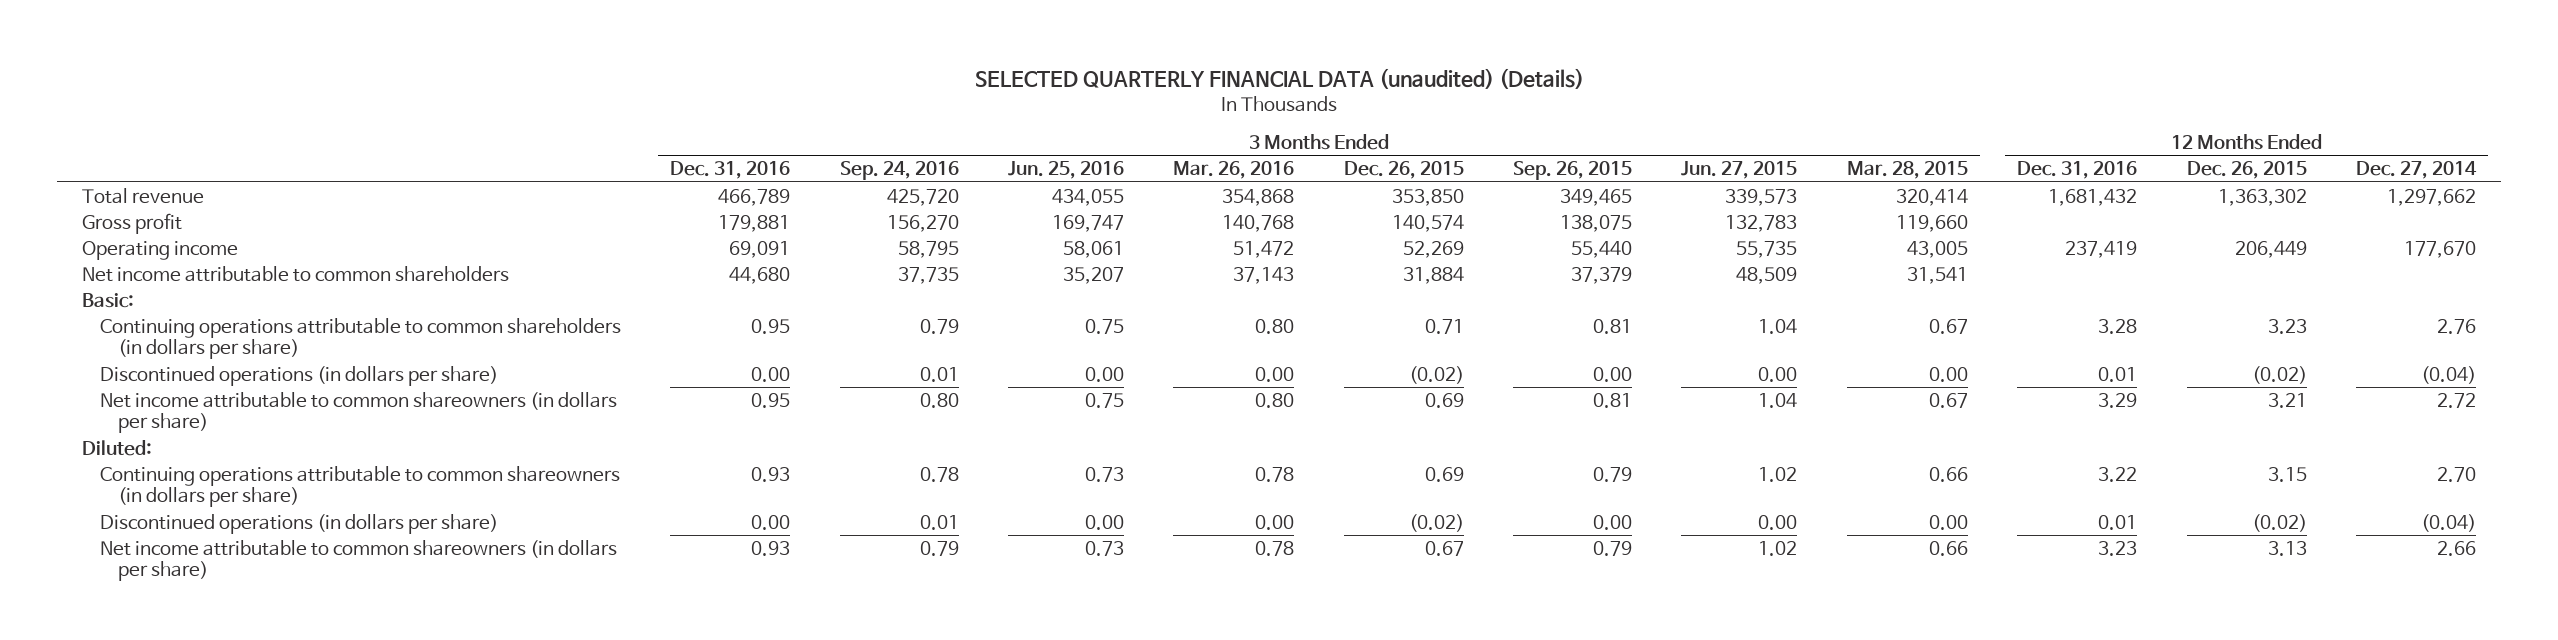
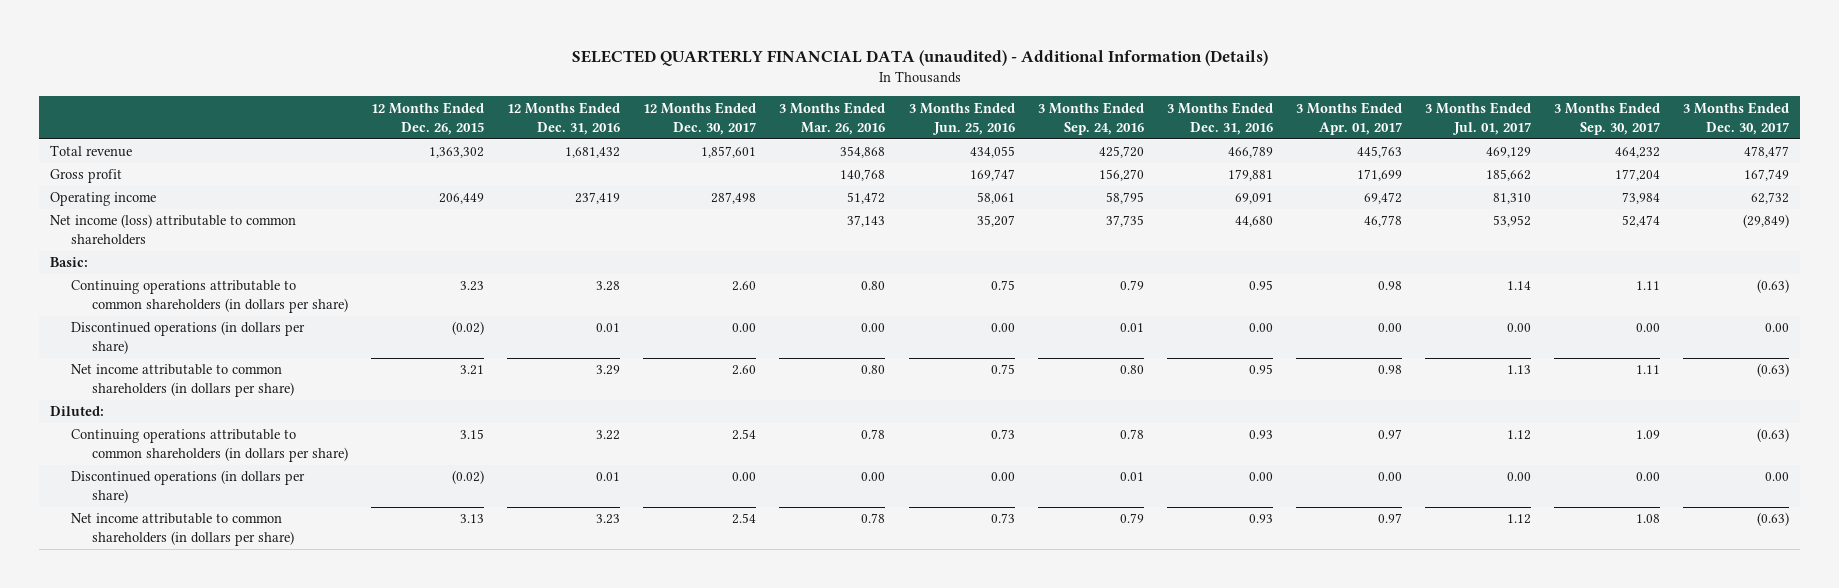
[974,67,1584,89] SELECTED QUARTERLY FINANCIAL DATA (unaudited) (Details) -> [571,49,1268,66] SELECTED QUARTERLY FINANCIAL DATA (unaudited) - Additional Information (Details)
[1343,161,1464,180] Dec. 26, 2015 -> none
[1513,161,1633,181] Sep. 26, 2015 -> none
[1681,161,1798,180] Jun. 27, 2015 -> none
[1846,161,1968,180] Mar. 28, 2015 -> none
[2355,161,2477,180] Dec. 27, 2014 -> none
none -> [643,101,757,135] 12 Months Ended Dec. 30, 2017
none -> [1295,101,1402,135] 3 Months Ended Apr. 01, 2017
none -> [1424,101,1531,135] 3 Months Ended Jul. 01, 2017
none -> [1553,101,1660,135] 3 Months Ended Sep. 30, 2017
none -> [1682,101,1789,135] 3 Months Ended Dec. 30, 2017
[82,265,510,282] Net income attributable to common shareholders -> [50,214,297,246] Net income (loss) attributable to common shareholders
[100,391,618,434] Net income attributable to common shareowners (in dollars per share) -> [71,364,295,398] Net income attributable to common shareholders (in dollars per share)
[100,465,621,508] Continuing operations attributable to common shareowners (in dollars per share) -> [71,429,349,463] Continuing operations attributable to common shareholders (in dollars per share)
[100,539,618,582] Net income attributable to common shareowners (in dollars per share) -> [71,513,295,547] Net income attributable to common shareholders (in dollars per share)

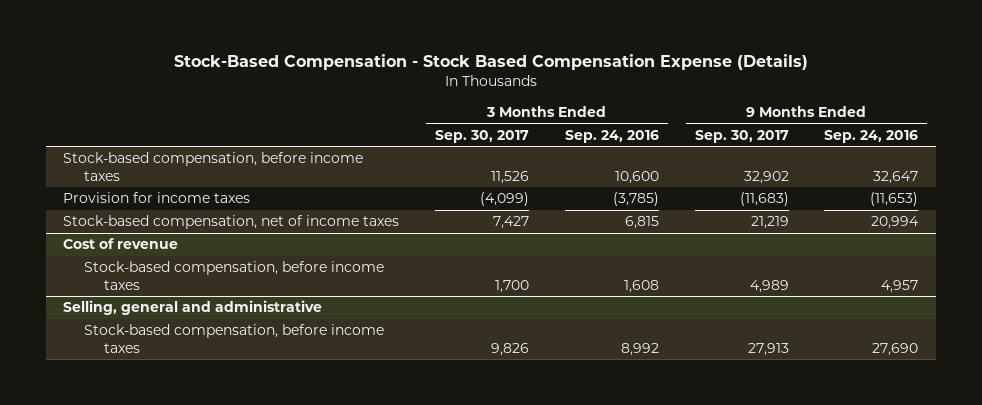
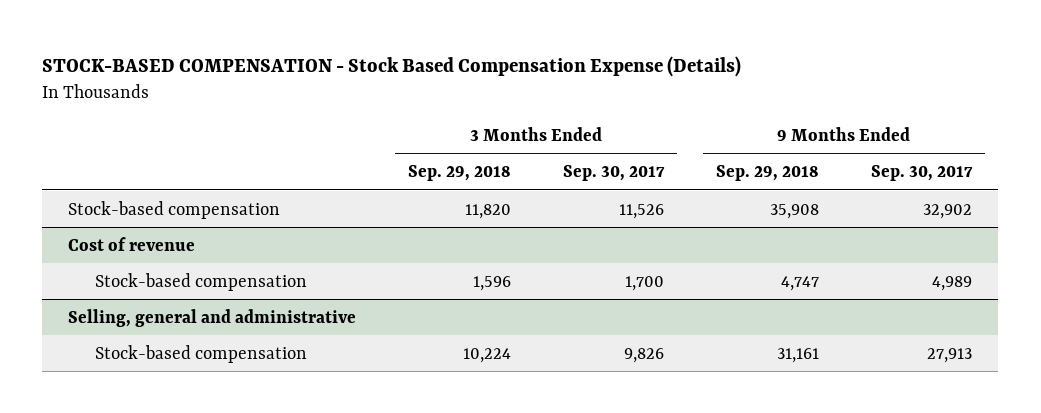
[173,54,808,71] Stock-Based Compensation - Stock Based Compensation Expense (Details) -> [42,56,742,78] STOCK-BASED COMPENSATION - Stock Based Compensation Expense (Details)
[564,129,659,143] Sep. 24, 2016 -> none
[824,129,919,143] Sep. 24, 2016 -> none
none -> [408,165,512,182] Sep. 29, 2018
none -> [716,165,820,182] Sep. 29, 2018
[63,192,251,204] Provision for income taxes -> none
[63,215,400,230] Stock-based compensation, net of income taxes -> none
[63,152,364,181] Stock-based compensation, before income taxes -> [68,200,281,219] Stock-based compensation
[83,261,384,290] Stock-based compensation, before income taxes -> [95,272,308,291] Stock-based compensation
[83,324,384,353] Stock-based compensation, before income taxes -> [95,344,308,363] Stock-based compensation

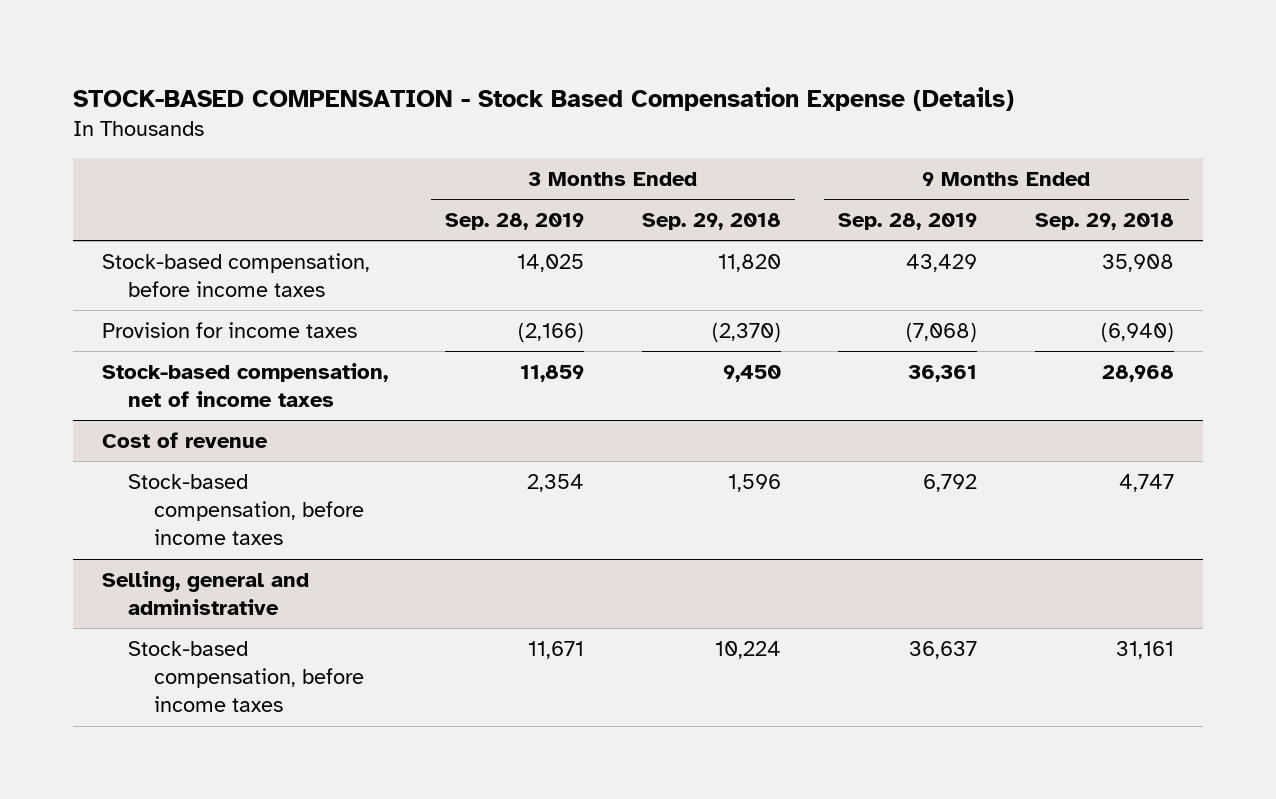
[563,165,666,182] Sep. 30, 2017 -> none
[871,165,974,182] Sep. 30, 2017 -> none
none -> [445,213,585,231] Sep. 28, 2019
none -> [838,213,978,231] Sep. 28, 2019
[68,200,281,219] Stock-based compensation -> [101,253,370,298] Stock-based compensation, before income taxes
none -> [101,322,357,339] Provision for income taxes
none -> [101,363,388,408] Stock-based compensation, net of income taxes
[95,272,308,291] Stock-based compensation -> [128,474,365,546] Stock-based compensation, before income taxes
[95,344,308,363] Stock-based compensation -> [128,641,365,713] Stock-based compensation, before income taxes

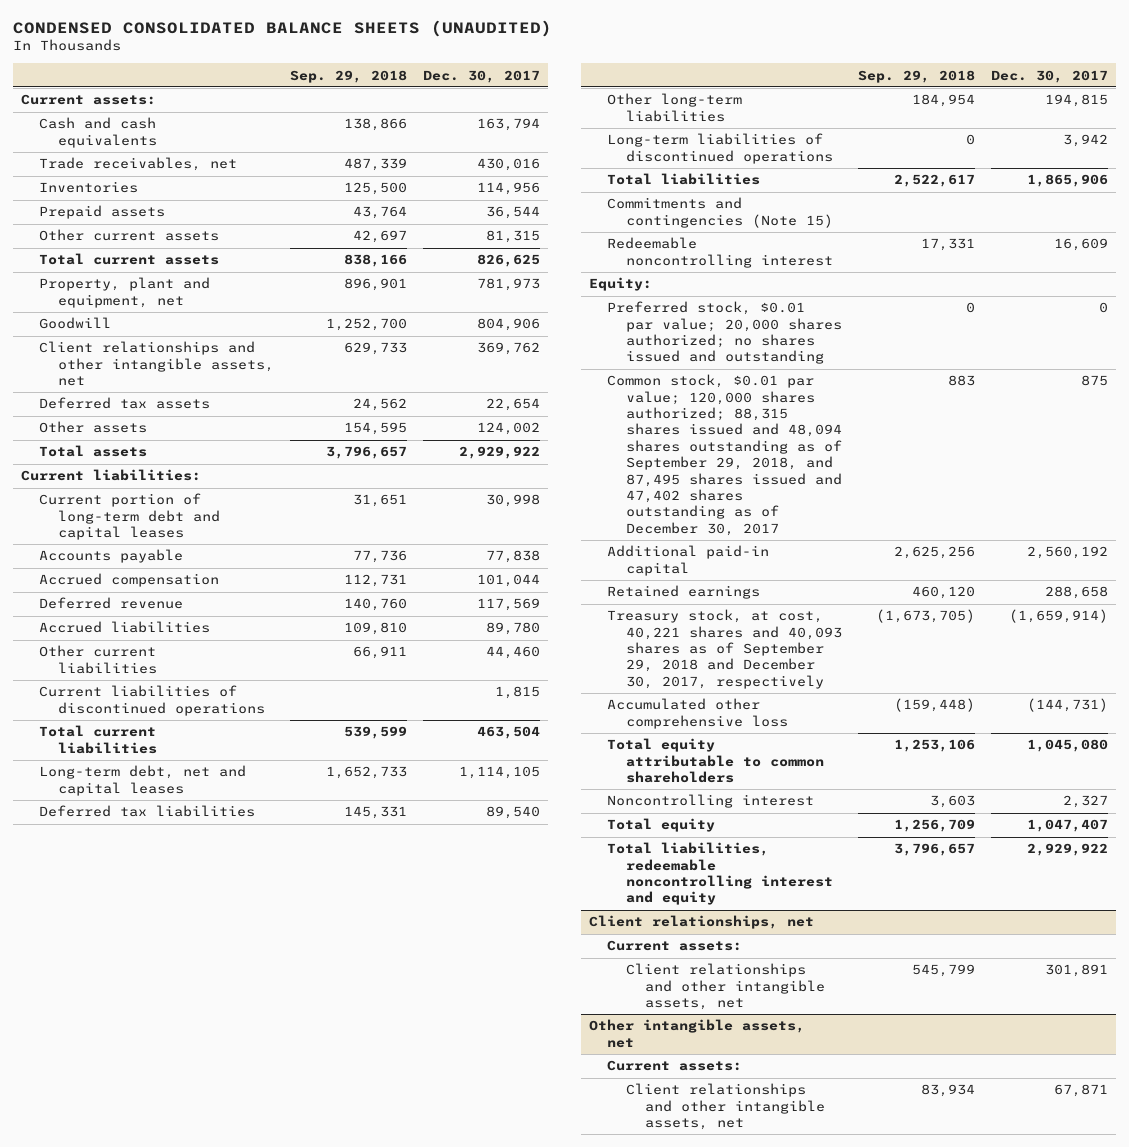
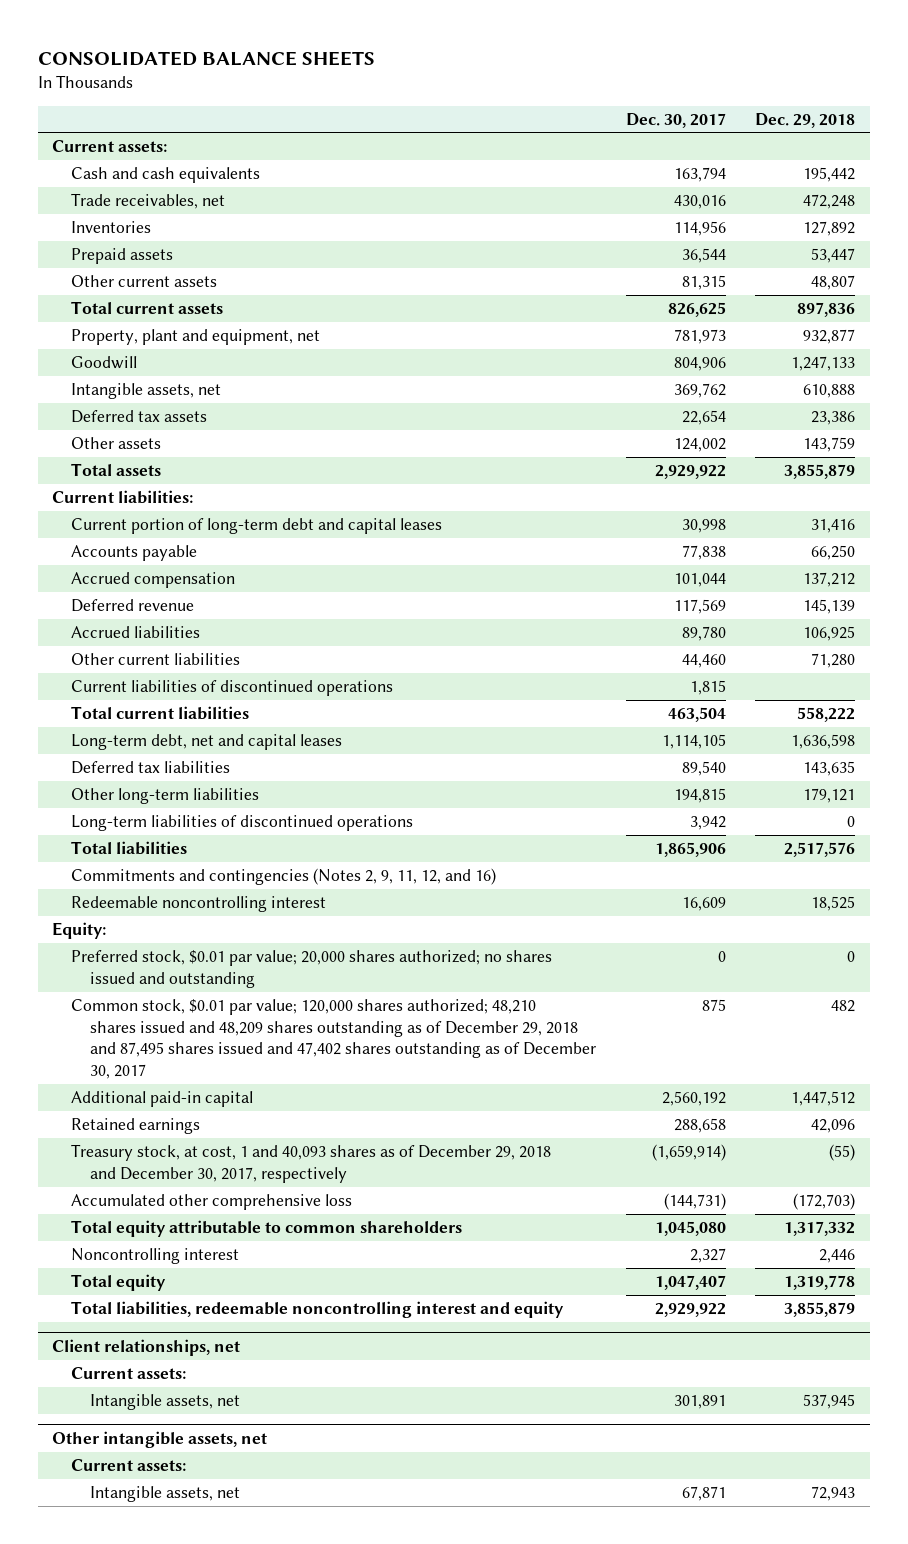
[12,19,552,37] CONDENSED CONSOLIDATED BALANCE SHEETS (UNAUDITED) -> [37,50,375,66] CONSOLIDATED BALANCE SHEETS
[290,69,408,83] Sep. 29, 2018 -> none
none -> [755,112,856,128] Dec. 29, 2018
[39,341,275,387] Client relationships and other intangible assets, net -> [71,383,222,400] Intangible assets, net
[607,197,833,228] Commitments and contingencies (Note 15) -> [71,868,497,886] Commitments and contingencies (Notes 2, 9, 11, 12, and 16)
[607,374,842,536] Common stock, $0.01 par value; 120,000 shares authorized; 88,315 shares issued and 48,094 shares outstanding as of September 29, 2018, and 87,495 shares issued and 47,402 shares outstanding as of December 30, 2017 -> [71,999,597,1080] Common stock, $0.01 par value; 120,000 shares authorized; 48,210 shares issued and 48,209 shares outstanding as of December 29, 2018 and 87,495 shares issued and 47,402 shares outstanding as of December 30, 2017
[607,609,842,689] Treasury stock, at cost, 40,221 shares and 40,093 shares as of September 29, 2018 and December 30, 2017, respectively -> [71,1144,552,1183] Treasury stock, at cost, 1 and 40,093 shares as of December 29, 2018 and December 30, 2017, respectively
[625,963,825,1011] Client relationships and other intangible assets, net -> [90,1394,241,1411] Intangible assets, net
[625,1083,825,1131] Client relationships and other intangible assets, net -> [90,1486,241,1503] Intangible assets, net

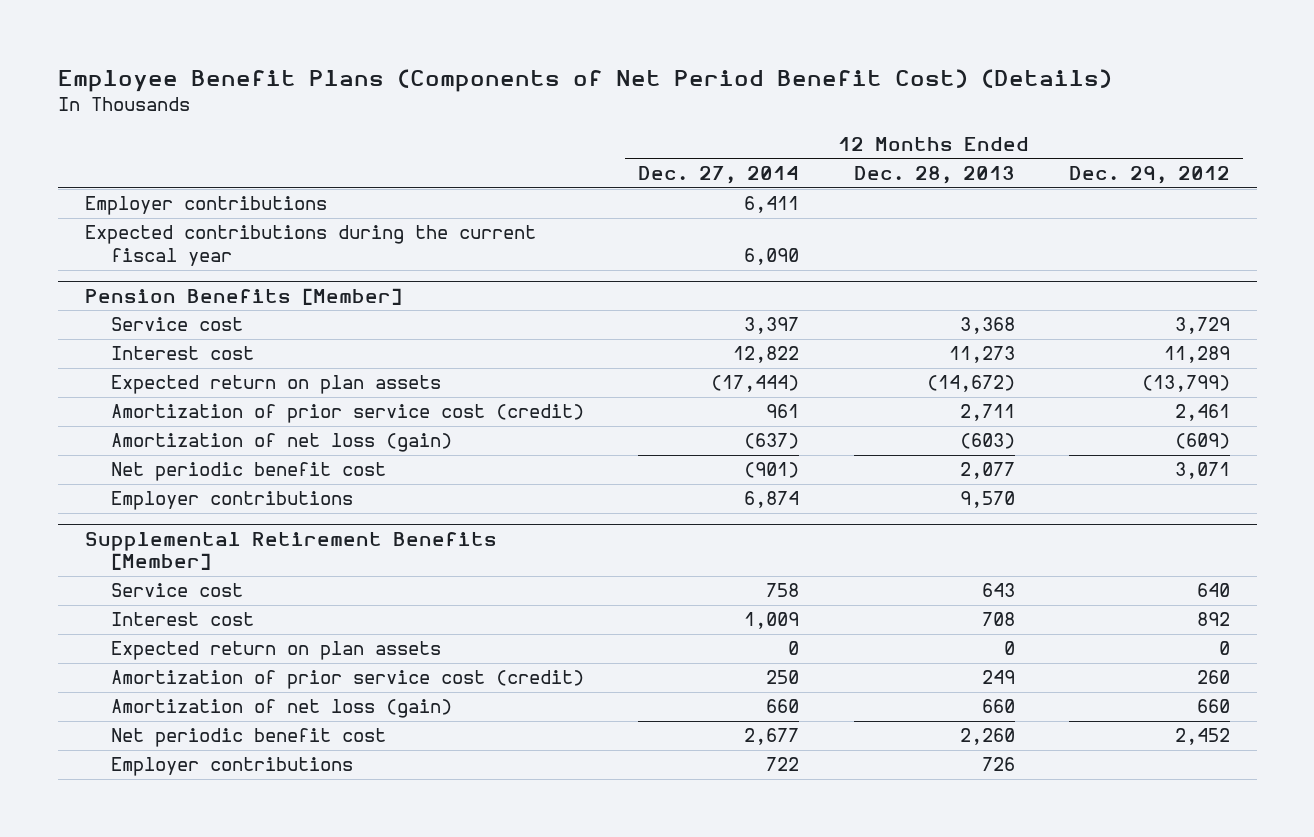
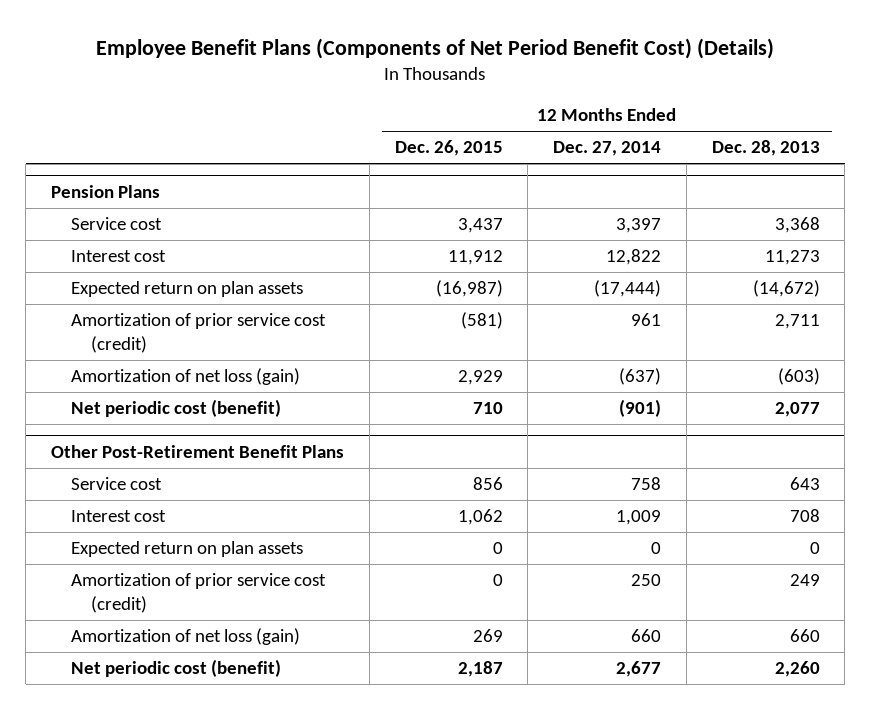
[1068,166,1230,185] Dec. 29, 2012 -> none
none -> [394,140,503,157] Dec. 26, 2015
[84,196,327,216] Employer contributions -> none
[84,225,536,267] Expected contributions during the current fiscal year -> none
[84,287,402,305] Pension Benefits [Member] -> [51,185,161,199] Pension Plans
[111,491,354,511] Employer contributions -> none
[111,462,387,482] Net periodic benefit cost -> [71,399,282,418] Net periodic cost (benefit)
[84,531,497,571] Supplemental Retirement Benefits [Member] -> [51,445,345,459] Other Post-Retirement Benefit Plans
[111,757,354,777] Employer contributions -> none
[111,728,387,748] Net periodic benefit cost -> [71,659,282,678] Net periodic cost (benefit)

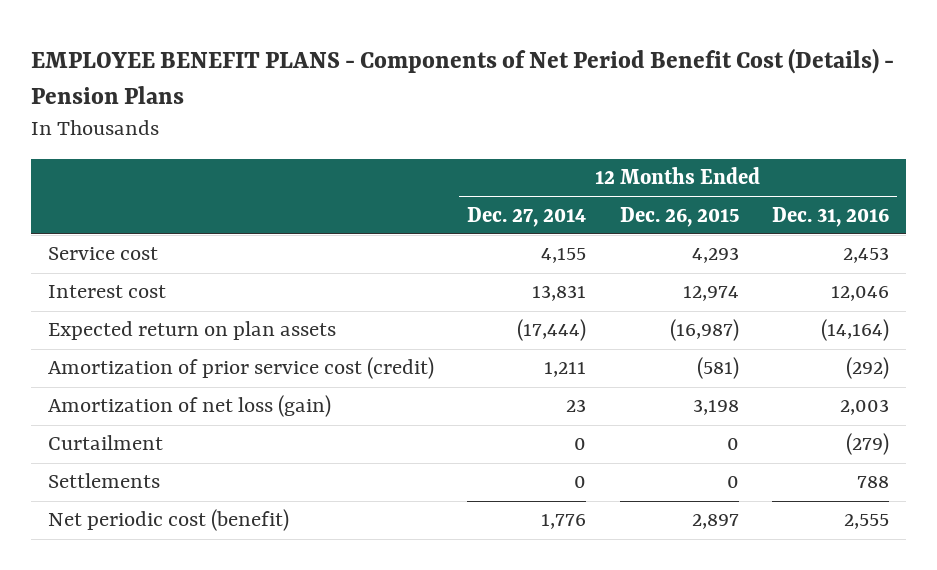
[96,37,775,59] Employee Benefit Plans (Components of Net Period Benefit Cost) (Details) -> [31,47,895,104] EMPLOYEE BENEFIT PLANS - Components of Net Period Benefit Cost (Details) - Pension Plans
[711,140,820,157] Dec. 28, 2013 -> none
none -> [772,206,890,227] Dec. 31, 2016
[51,185,161,199] Pension Plans -> none
[457,218,503,234] 3,437 -> [691,247,739,264] 4,293
[616,218,662,234] 3,397 -> [541,248,587,264] 4,155
[447,250,503,266] 11,912 -> [682,286,739,302] 12,974
[606,249,662,266] 12,822 -> [532,285,587,302] 13,831
[51,445,345,459] Other Post-Retirement Benefit Plans -> none
[71,477,163,491] Service cost -> none
[71,510,167,523] Interest cost -> none
[71,541,304,558] Expected return on plan assets -> none
[71,573,327,613] Amortization of prior service cost (credit) -> none
[71,628,301,646] Amortization of net loss (gain) -> none
[71,659,282,678] Net periodic cost (benefit) -> none
[631,313,662,327] 961 -> [544,362,587,378] 1,211
[457,370,503,386] 2,929 -> [692,399,739,416] 3,198
[619,368,662,386] (637) -> [566,399,587,413] 23
none -> [48,435,164,451] Curtailment
none -> [48,473,161,489] Settlements
[472,402,503,415] 710 -> [691,514,739,530] 2,897
[619,399,662,418] (901) -> [541,514,587,530] 1,776

